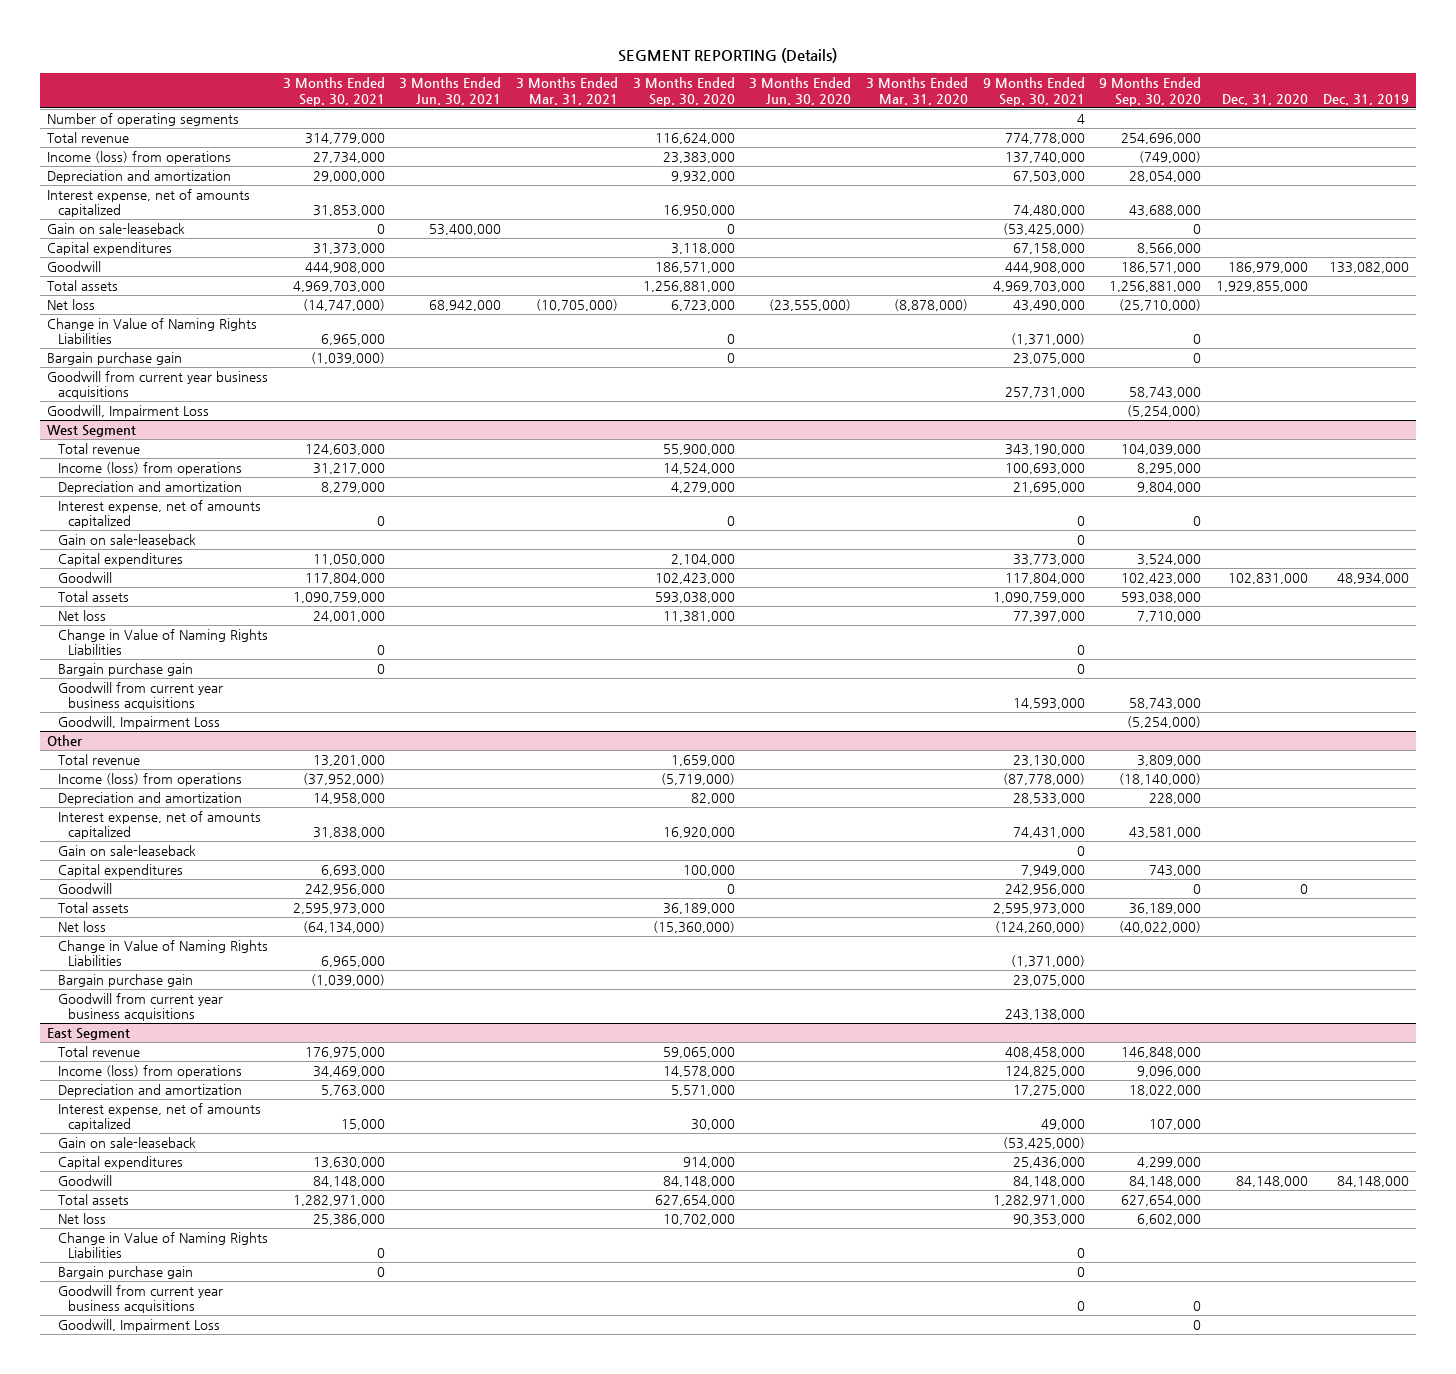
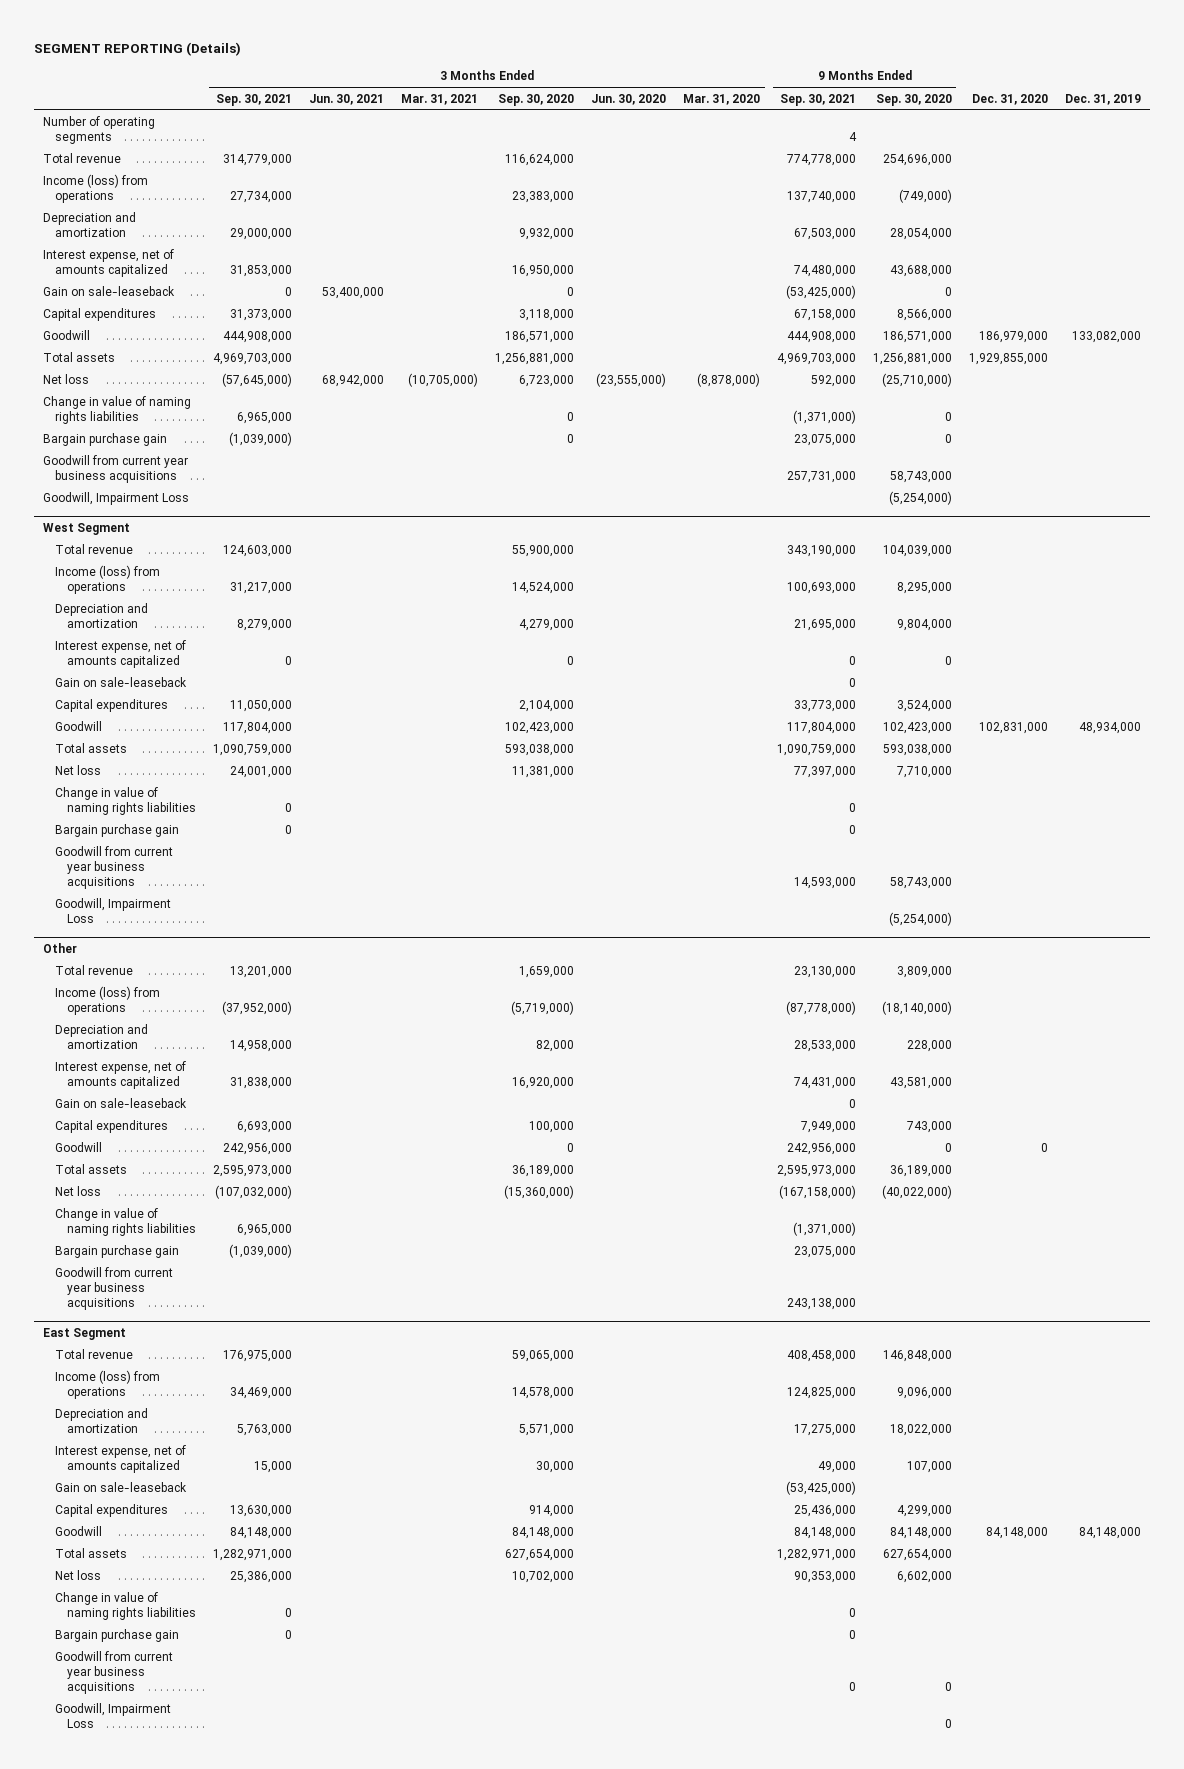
[302,298,385,311] (14,747,000) -> [222,373,293,388] (57,645,000)
[1012,299,1085,311] 43,490,000 -> [811,375,857,388] 592,000
[47,317,258,345] Change in Value of Naming Rights Liabilities -> [42,396,191,425] Change in value of naming rights liabilities
[57,628,268,656] Change in Value of Naming Rights Liabilities -> [55,787,197,816] Change in value of naming rights liabilities
[302,920,385,933] (64,134,000) -> [215,1185,293,1200] (107,032,000)
[994,920,1085,933] (124,260,000) -> [779,1185,857,1200] (167,158,000)
[57,939,268,967] Change in Value of Naming Rights Liabilities -> [55,1208,197,1237] Change in value of naming rights liabilities
[57,1231,268,1259] Change in Value of Naming Rights Liabilities -> [55,1592,197,1621] Change in value of naming rights liabilities

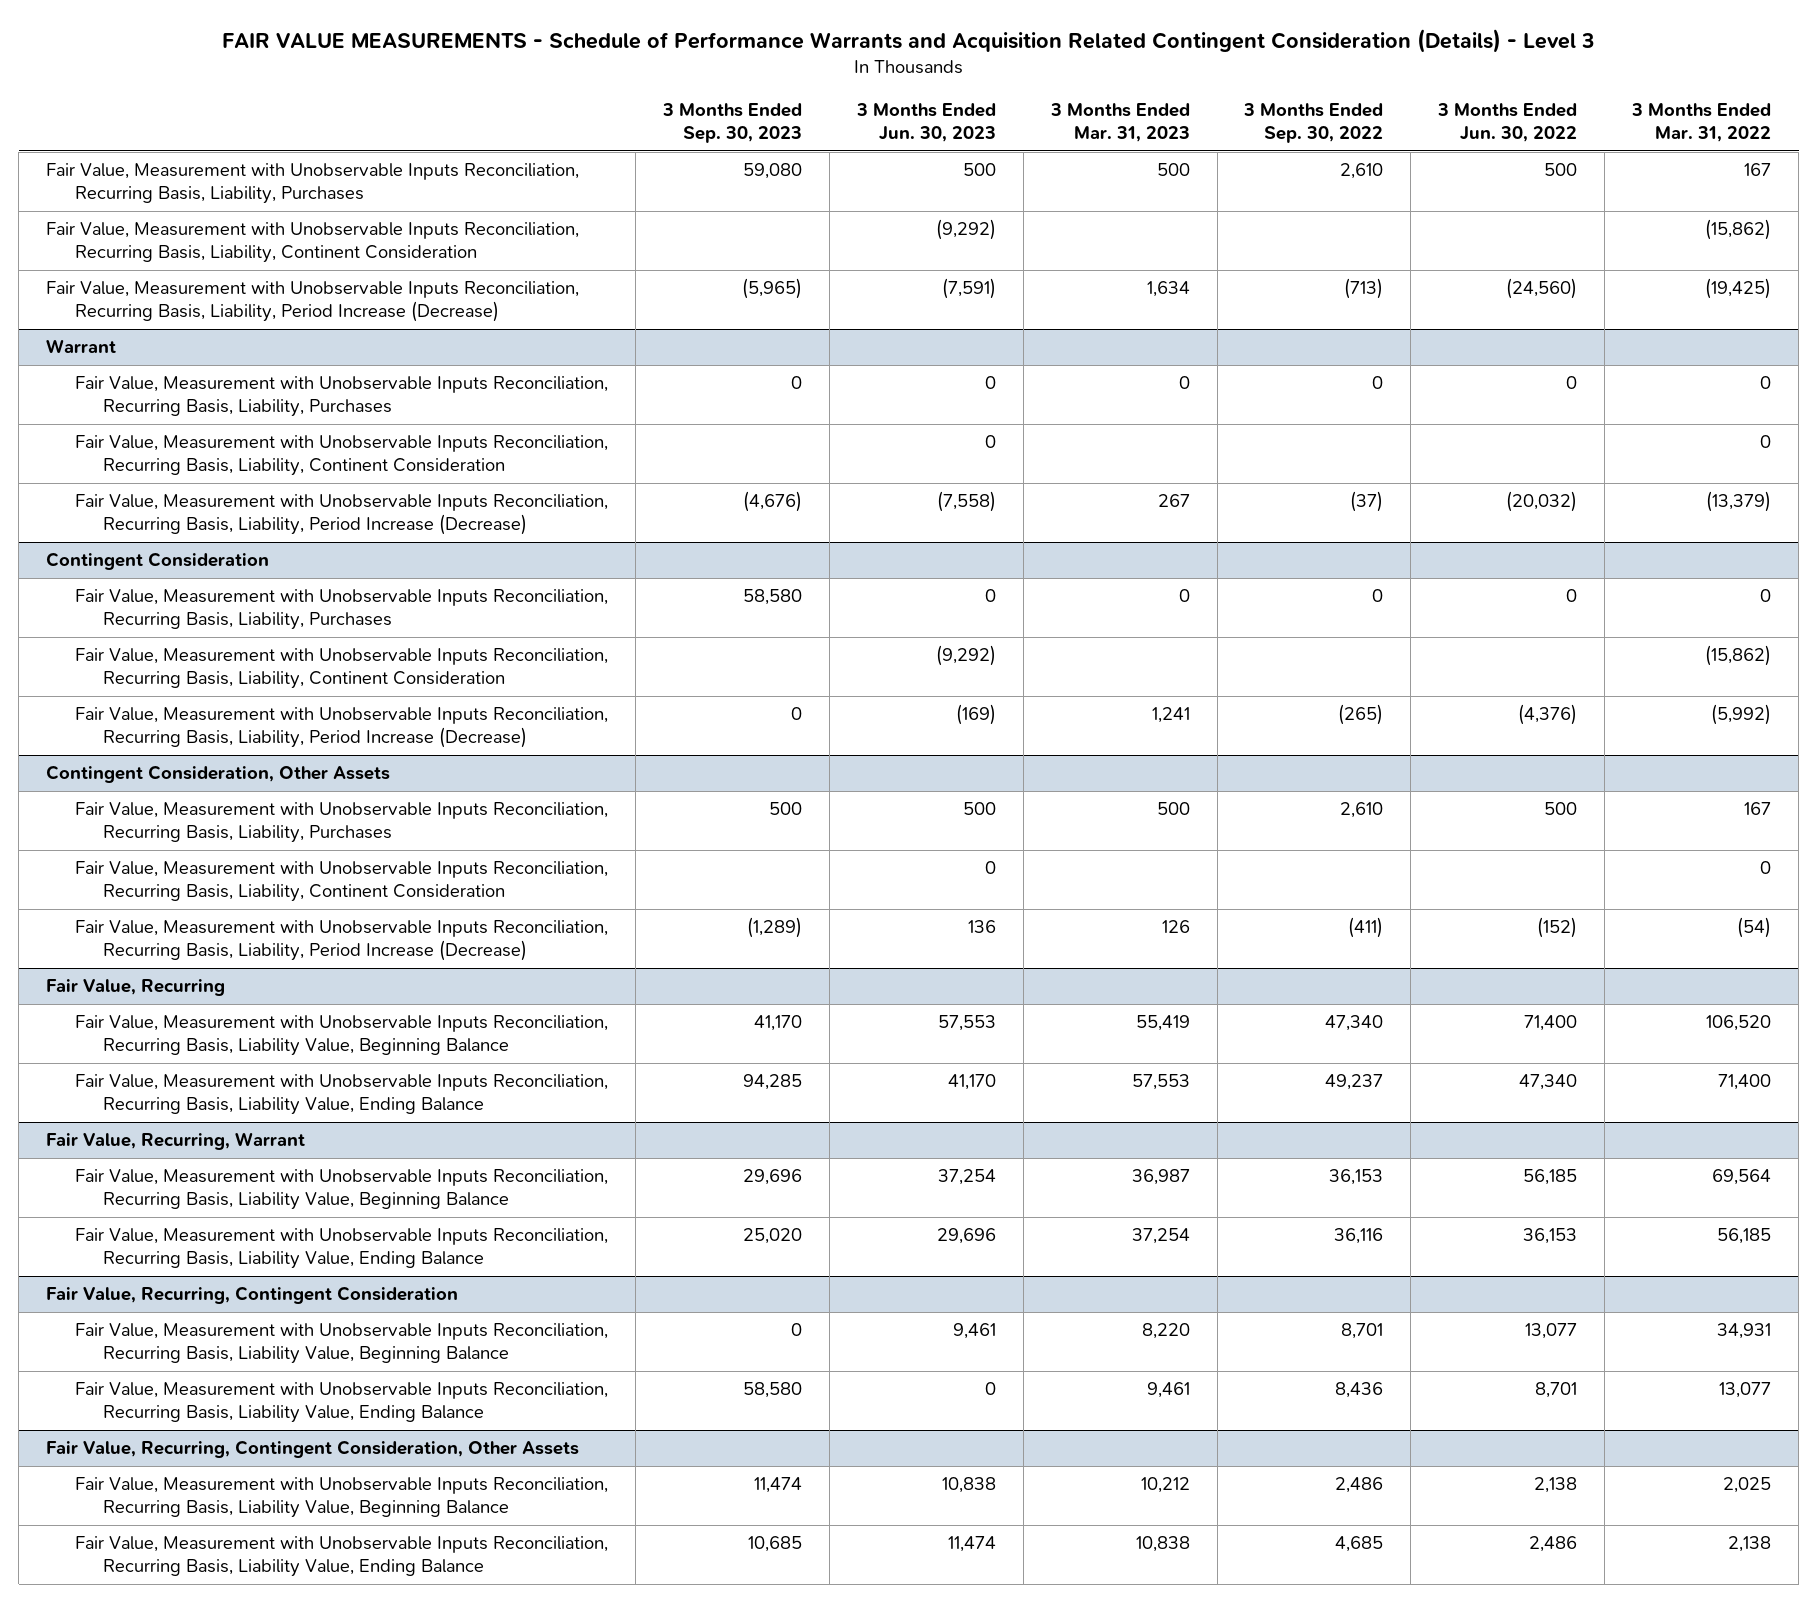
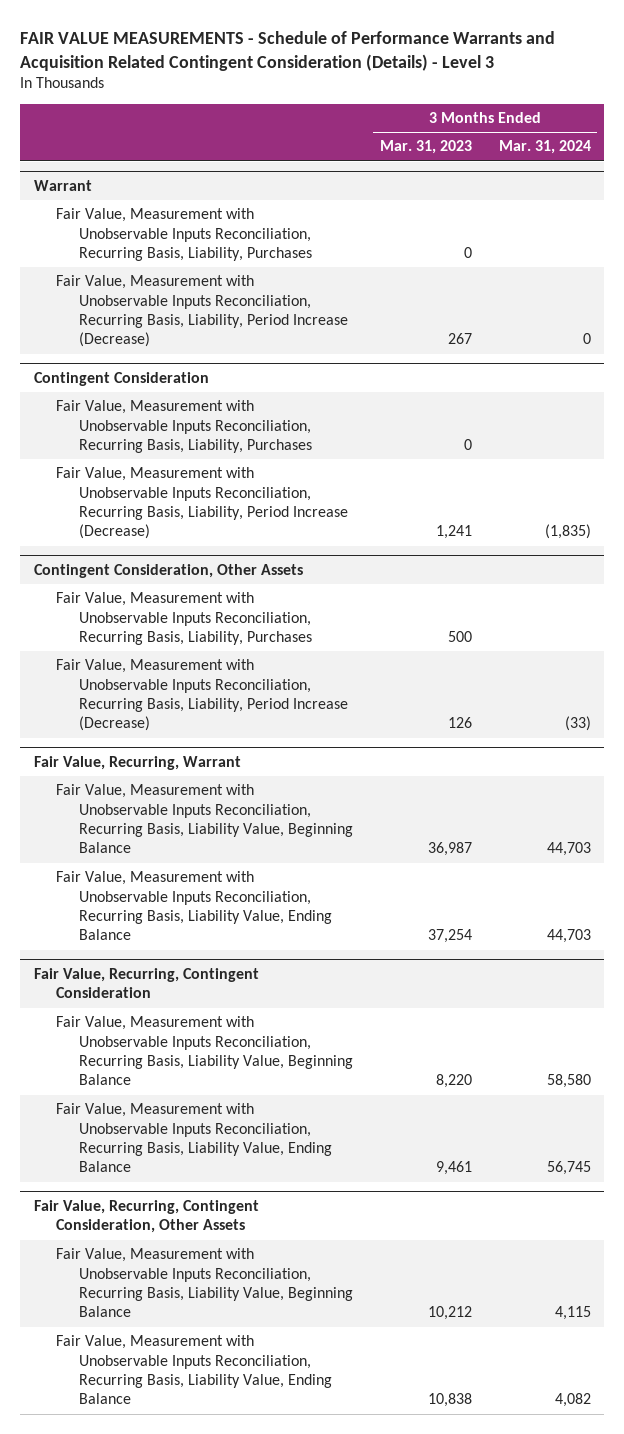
[661,103,802,143] 3 Months Ended Sep. 30, 2023 -> none
[855,103,996,142] 3 Months Ended Jun. 30, 2023 -> none
[1243,103,1384,143] 3 Months Ended Sep. 30, 2022 -> none
[1437,103,1578,142] 3 Months Ended Jun. 30, 2022 -> none
[1631,103,1772,142] 3 Months Ended Mar. 31, 2022 -> none
none -> [498,140,591,155] Mar. 31, 2024
[46,163,580,204] Fair Value, Measurement with Unobservable Inputs Reconciliation, Recurring Basis, Liability, Purchases -> none
[46,222,580,263] Fair Value, Measurement with Unobservable Inputs Reconciliation, Recurring Basis, Liability, Continent Consideration -> none
[46,281,580,322] Fair Value, Measurement with Unobservable Inputs Reconciliation, Recurring Basis, Liability, Period Increase (Decrease) -> none
[74,435,608,476] Fair Value, Measurement with Unobservable Inputs Reconciliation, Recurring Basis, Liability, Continent Consideration -> none
[74,648,608,689] Fair Value, Measurement with Unobservable Inputs Reconciliation, Recurring Basis, Liability, Continent Consideration -> none
[74,861,608,902] Fair Value, Measurement with Unobservable Inputs Reconciliation, Recurring Basis, Liability, Continent Consideration -> none
[46,979,226,997] Fair Value, Recurring -> none
[74,1015,608,1056] Fair Value, Measurement with Unobservable Inputs Reconciliation, Recurring Basis, Liability Value, Beginning Balance -> none
[74,1074,608,1115] Fair Value, Measurement with Unobservable Inputs Reconciliation, Recurring Basis, Liability Value, Ending Balance -> none

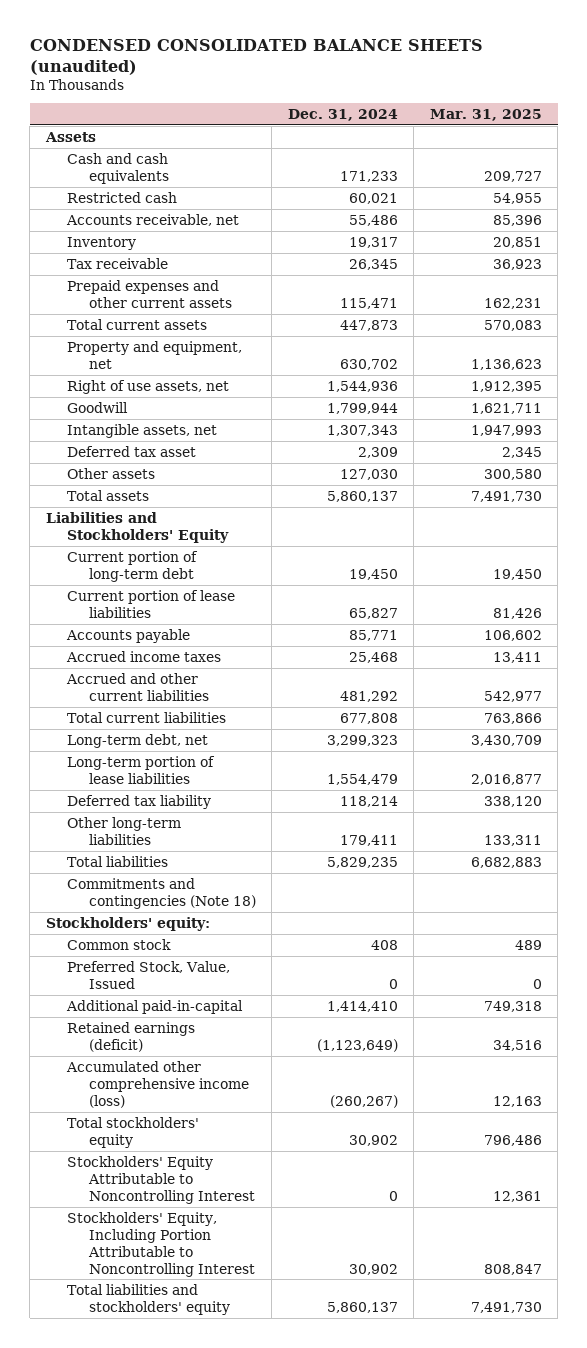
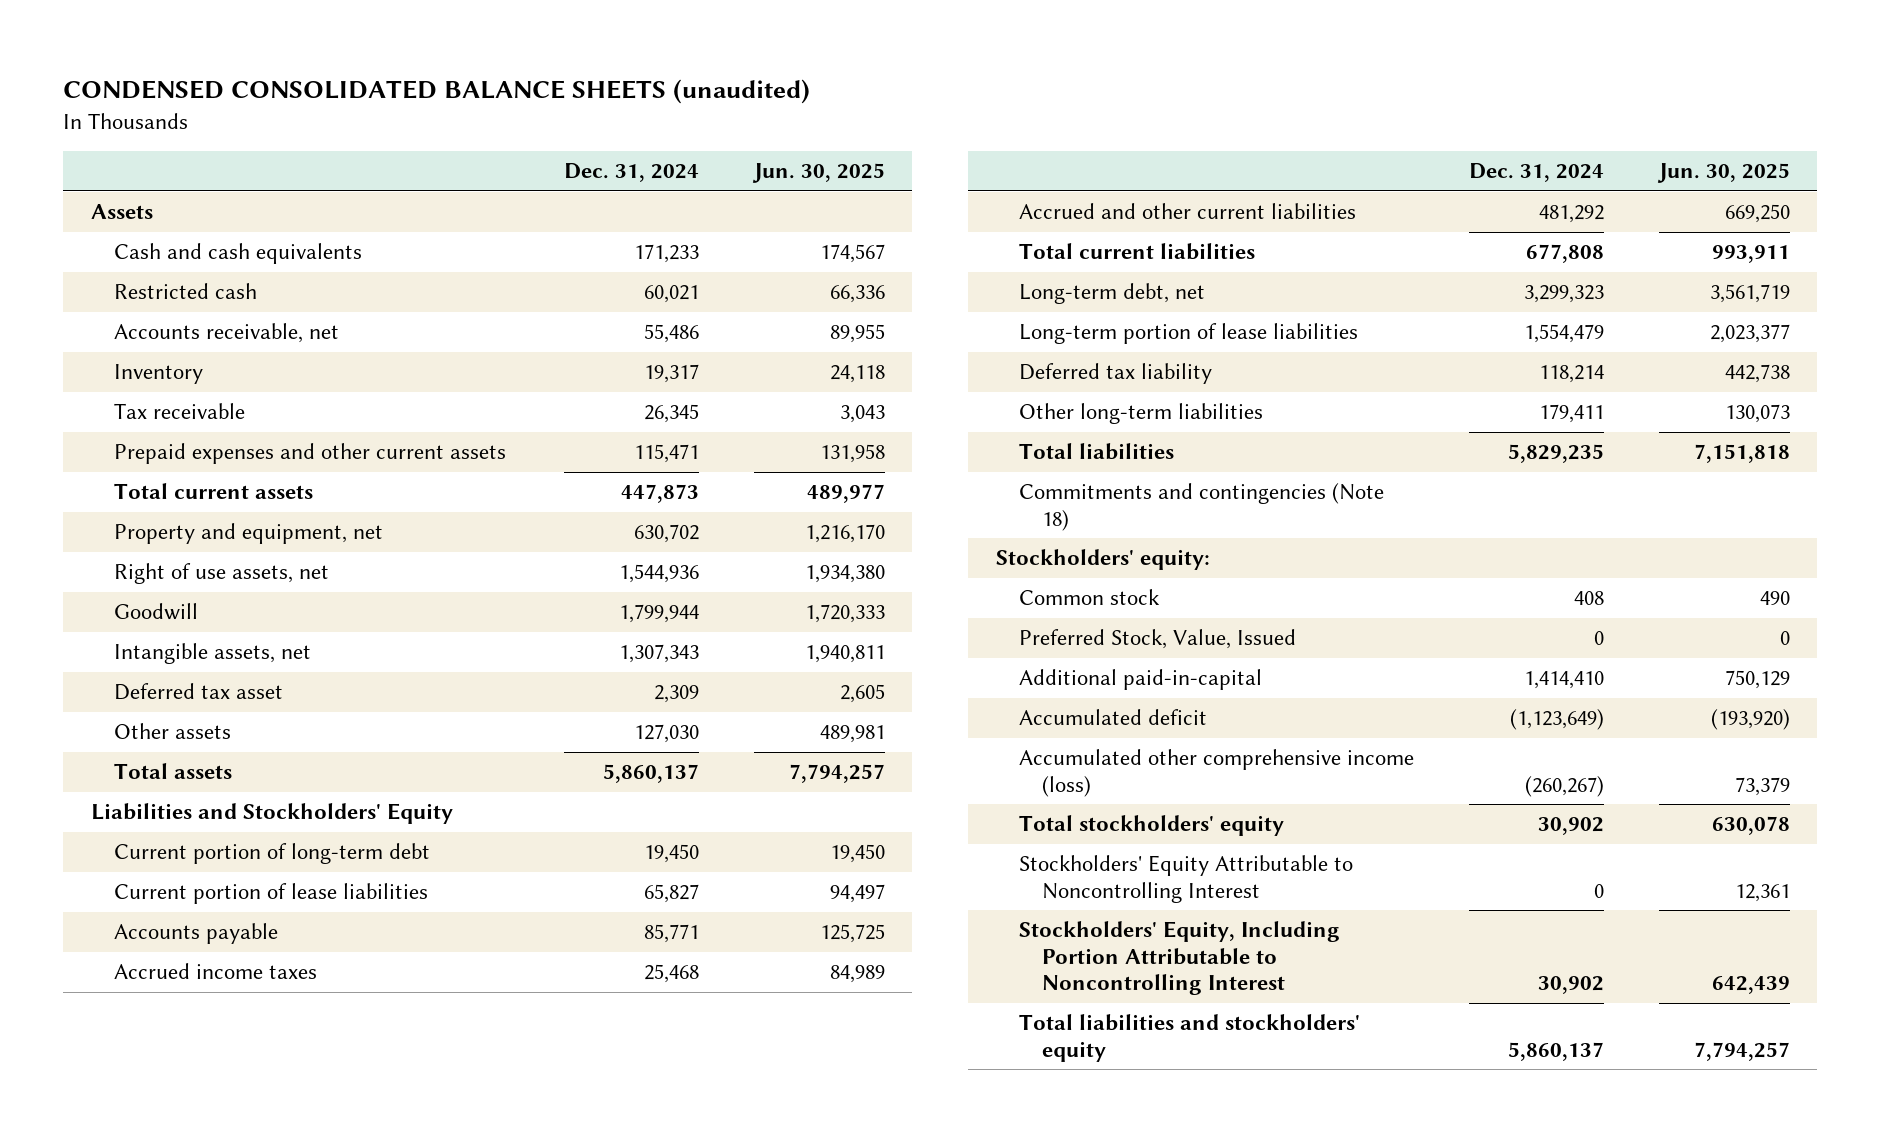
[429,108,542,121] Mar. 31, 2025 -> none
none -> [751,163,885,184] Jun. 30, 2025
[67,1021,196,1052] Retained earnings (deficit) -> [1018,709,1207,726] Accumulated deficit

